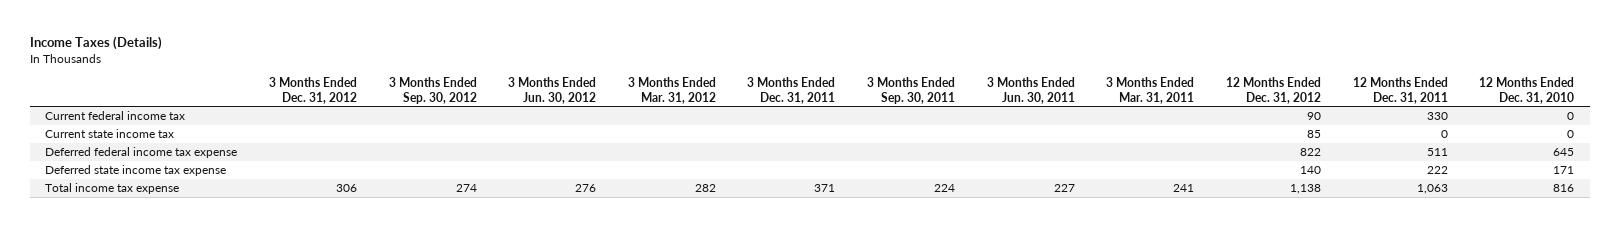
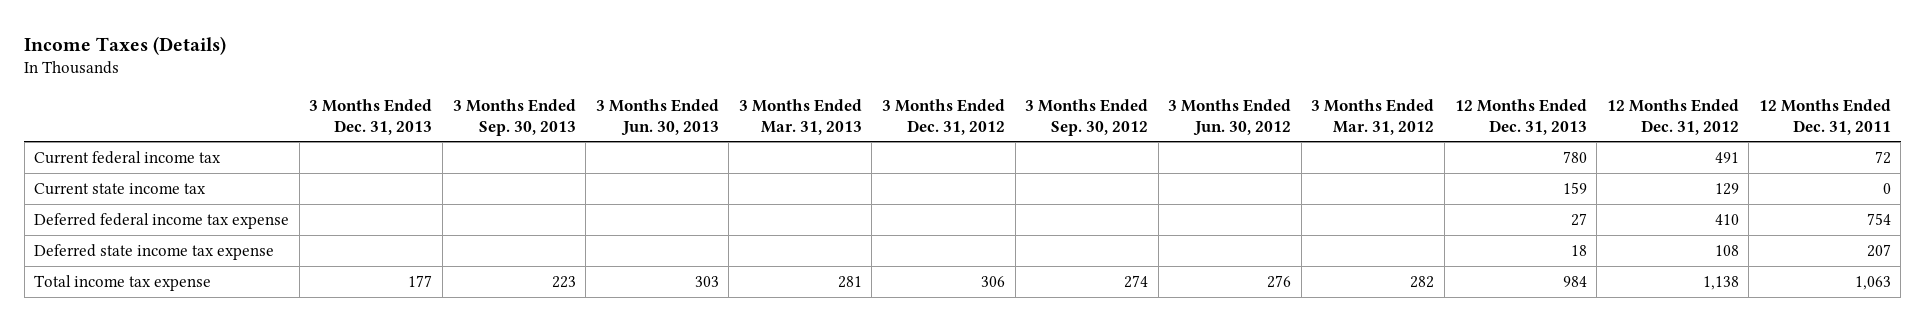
[747,77,836,104] 3 Months Ended Dec. 31, 2011 -> none
[867,77,956,104] 3 Months Ended Sep. 30, 2011 -> none
[986,77,1075,104] 3 Months Ended Jun. 30, 2011 -> none
[1106,77,1195,104] 3 Months Ended Mar. 31, 2011 -> none
[1479,77,1575,104] 12 Months Ended Dec. 31, 2010 -> none
none -> [309,99,433,135] 3 Months Ended Dec. 31, 2013
none -> [452,99,576,136] 3 Months Ended Sep. 30, 2013
none -> [595,99,719,136] 3 Months Ended Jun. 30, 2013
none -> [738,99,862,135] 3 Months Ended Mar. 31, 2013
none -> [1454,99,1587,135] 12 Months Ended Dec. 31, 2013
[1306,111,1321,120] 90 -> [1714,151,1739,163] 491
[1426,111,1448,120] 330 -> [1874,150,1891,164] 72
[1306,129,1321,138] 85 -> [1714,182,1739,195] 129
[1299,147,1321,156] 822 -> [1714,213,1739,225] 410
[1426,147,1448,156] 511 -> [1866,212,1891,225] 754
[1299,165,1321,174] 140 -> [1714,244,1739,256] 108
[1426,165,1448,174] 222 -> [1866,243,1891,257] 207

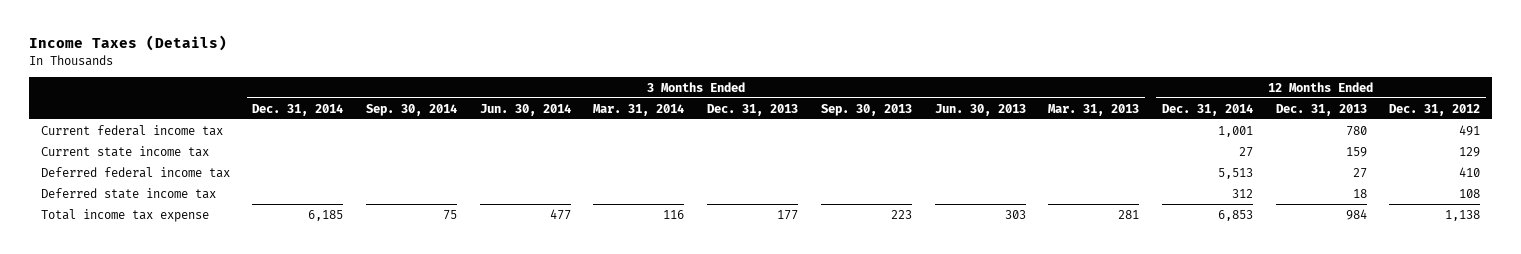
[881,99,1005,135] 3 Months Ended Dec. 31, 2012 -> none
[1025,99,1149,136] 3 Months Ended Sep. 30, 2012 -> none
[1168,99,1292,136] 3 Months Ended Jun. 30, 2012 -> none
[1311,99,1435,135] 3 Months Ended Mar. 31, 2012 -> none
[1758,99,1891,135] 12 Months Ended Dec. 31, 2011 -> none
none -> [252,103,344,116] Dec. 31, 2014
none -> [366,103,458,116] Sep. 30, 2014
none -> [479,103,571,116] Jun. 30, 2014
none -> [593,103,685,116] Mar. 31, 2014
none -> [1161,103,1253,116] Dec. 31, 2014
[34,212,290,229] Deferred federal income tax expense -> [40,166,230,178] Deferred federal income tax
[34,243,275,260] Deferred state income tax expense -> [40,187,216,199] Deferred state income tax

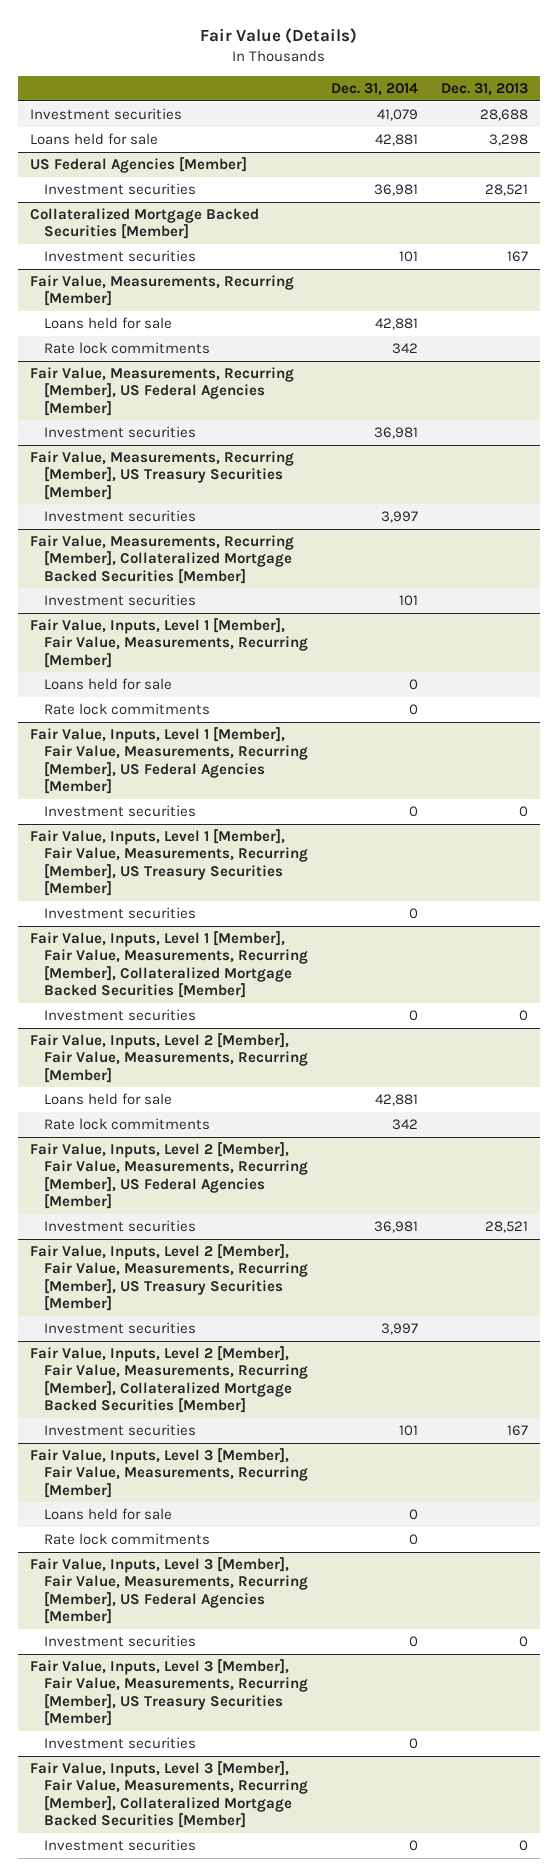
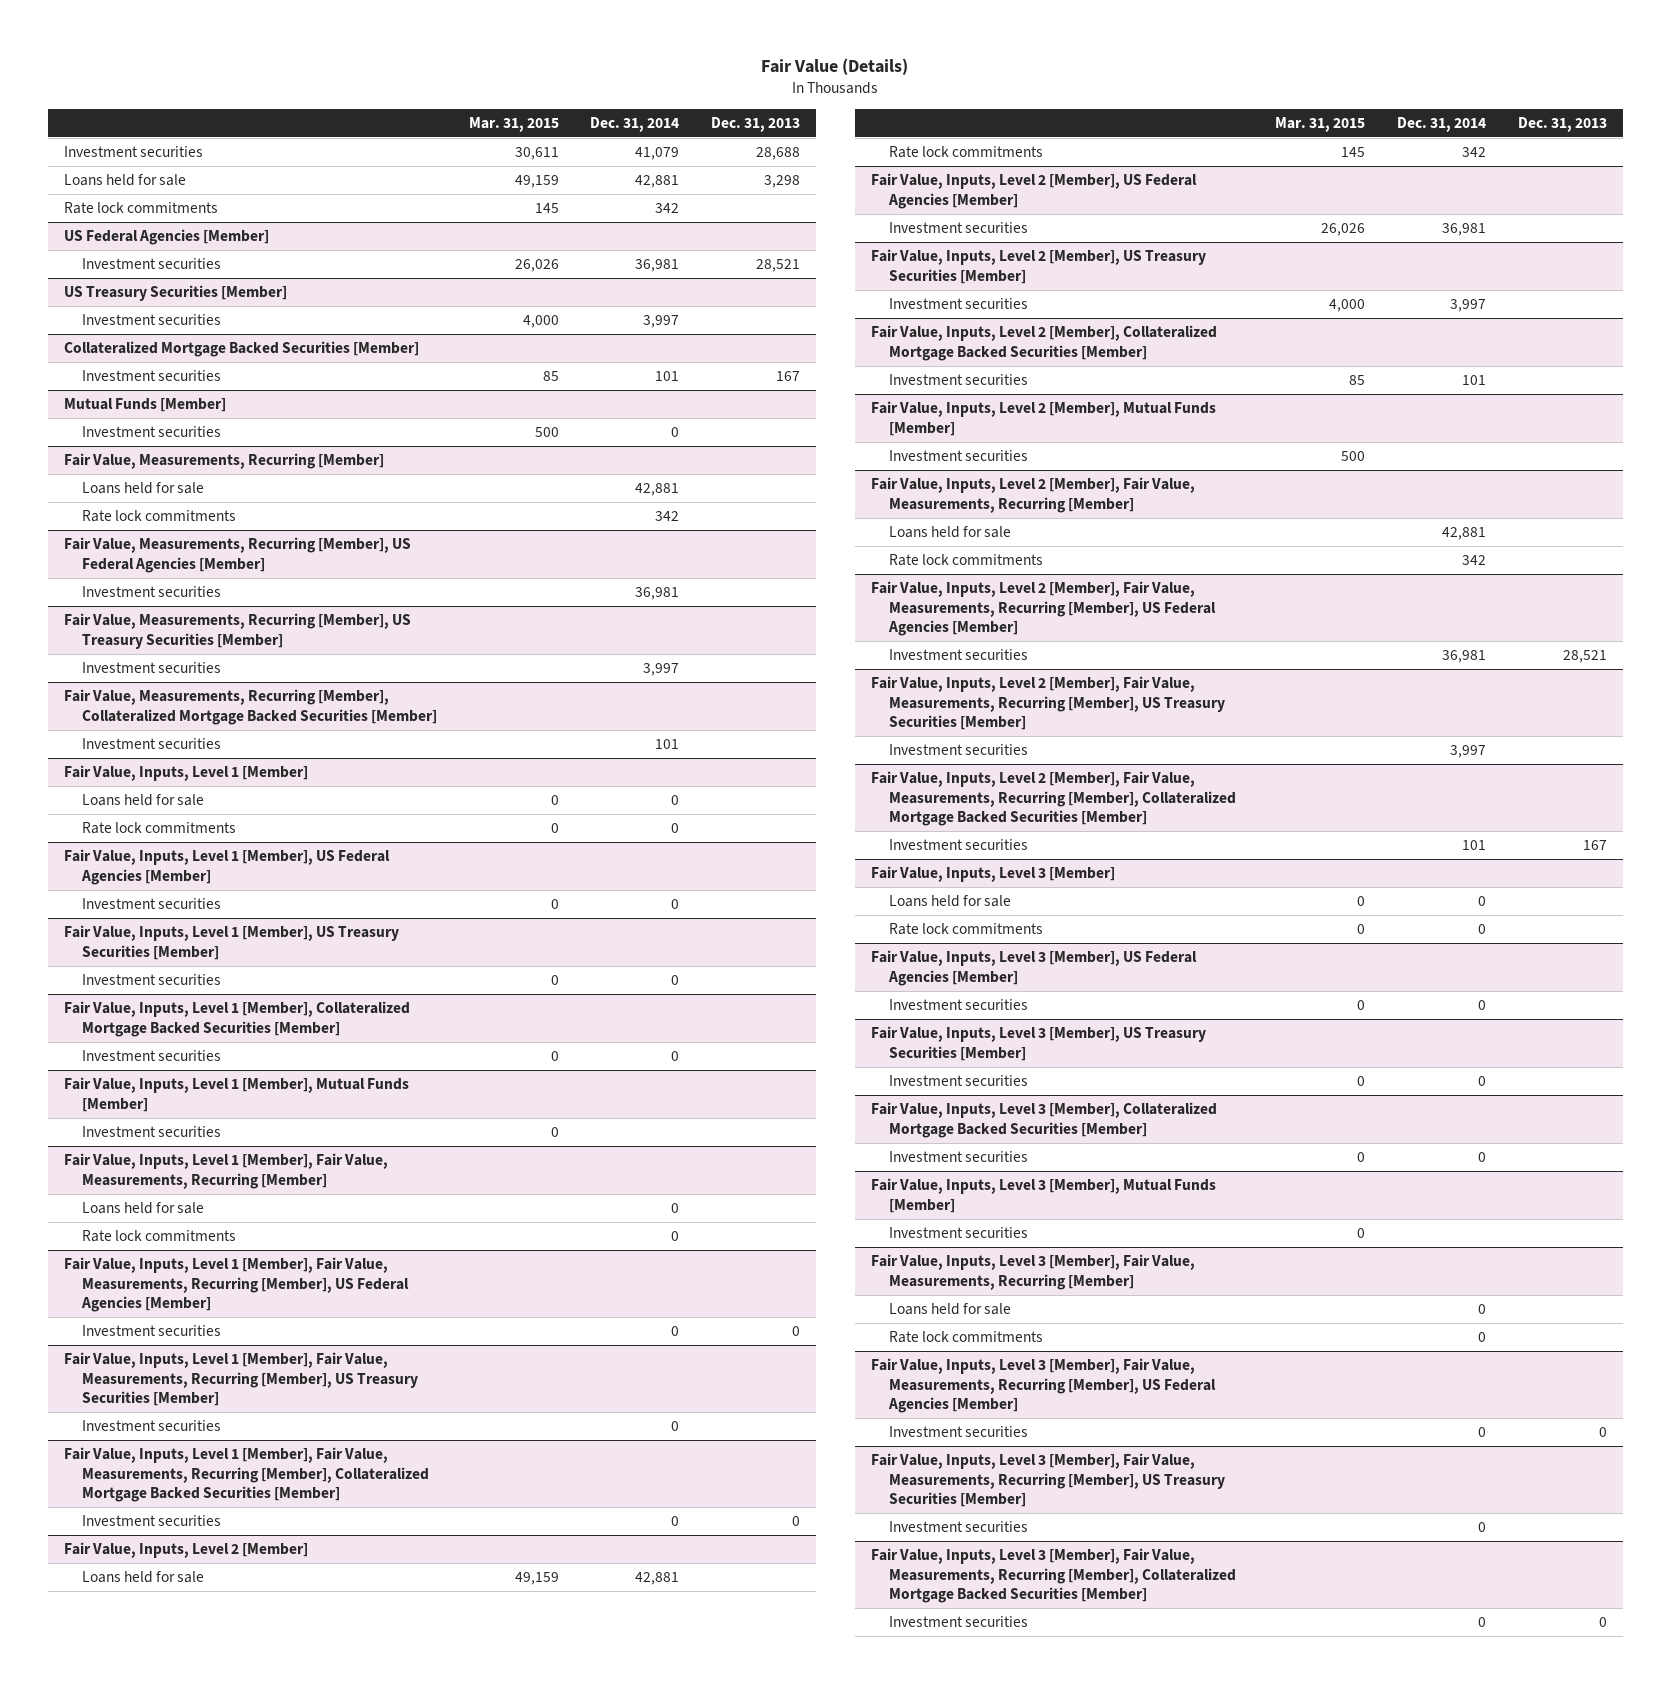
none -> [468,116,559,132] Mar. 31, 2015
none -> [63,202,218,215] Rate lock commitments
none -> [63,285,287,302] US Treasury Securities [Member]
none -> [81,314,221,326] Investment securities
none -> [63,398,226,413] Mutual Funds [Member]
none -> [81,426,221,438] Investment securities
none -> [63,765,308,782] Fair Value, Inputs, Level 1 [Member]
none -> [81,794,204,807] Loans held for sale
none -> [81,822,236,835] Rate lock commitments
none -> [63,849,390,885] Fair Value, Inputs, Level 1 [Member], US Federal Agencies [Member]
none -> [81,898,221,910] Investment securities
none -> [63,925,399,960] Fair Value, Inputs, Level 1 [Member], US Treasury Securities [Member]
none -> [81,974,221,986] Investment securities
none -> [63,1001,410,1037] Fair Value, Inputs, Level 1 [Member], Collateralized Mortgage Backed Securities [Member]
none -> [81,1050,221,1062] Investment securities
none -> [63,1077,409,1112] Fair Value, Inputs, Level 1 [Member], Mutual Funds [Member]
none -> [81,1126,221,1138] Investment securities
none -> [63,1542,308,1559] Fair Value, Inputs, Level 2 [Member]
none -> [81,1571,204,1584] Loans held for sale
none -> [888,146,1043,159] Rate lock commitments
none -> [870,173,1197,209] Fair Value, Inputs, Level 2 [Member], US Federal Agencies [Member]
none -> [888,222,1028,234] Investment securities
none -> [870,249,1206,284] Fair Value, Inputs, Level 2 [Member], US Treasury Securities [Member]
none -> [888,298,1028,310] Investment securities
none -> [870,325,1217,361] Fair Value, Inputs, Level 2 [Member], Collateralized Mortgage Backed Securities [Member]
none -> [888,374,1028,386] Investment securities
none -> [870,401,1216,436] Fair Value, Inputs, Level 2 [Member], Mutual Funds [Member]
none -> [888,450,1028,462] Investment securities
none -> [870,866,1115,883] Fair Value, Inputs, Level 3 [Member]
none -> [888,895,1011,908] Loans held for sale
none -> [888,923,1043,936] Rate lock commitments
none -> [870,950,1197,986] Fair Value, Inputs, Level 3 [Member], US Federal Agencies [Member]
none -> [888,999,1028,1011] Investment securities
none -> [870,1026,1206,1061] Fair Value, Inputs, Level 3 [Member], US Treasury Securities [Member]
none -> [888,1075,1028,1087] Investment securities
none -> [870,1102,1217,1138] Fair Value, Inputs, Level 3 [Member], Collateralized Mortgage Backed Securities [Member]
none -> [888,1151,1028,1163] Investment securities
none -> [870,1178,1216,1213] Fair Value, Inputs, Level 3 [Member], Mutual Funds [Member]
none -> [888,1227,1028,1239] Investment securities

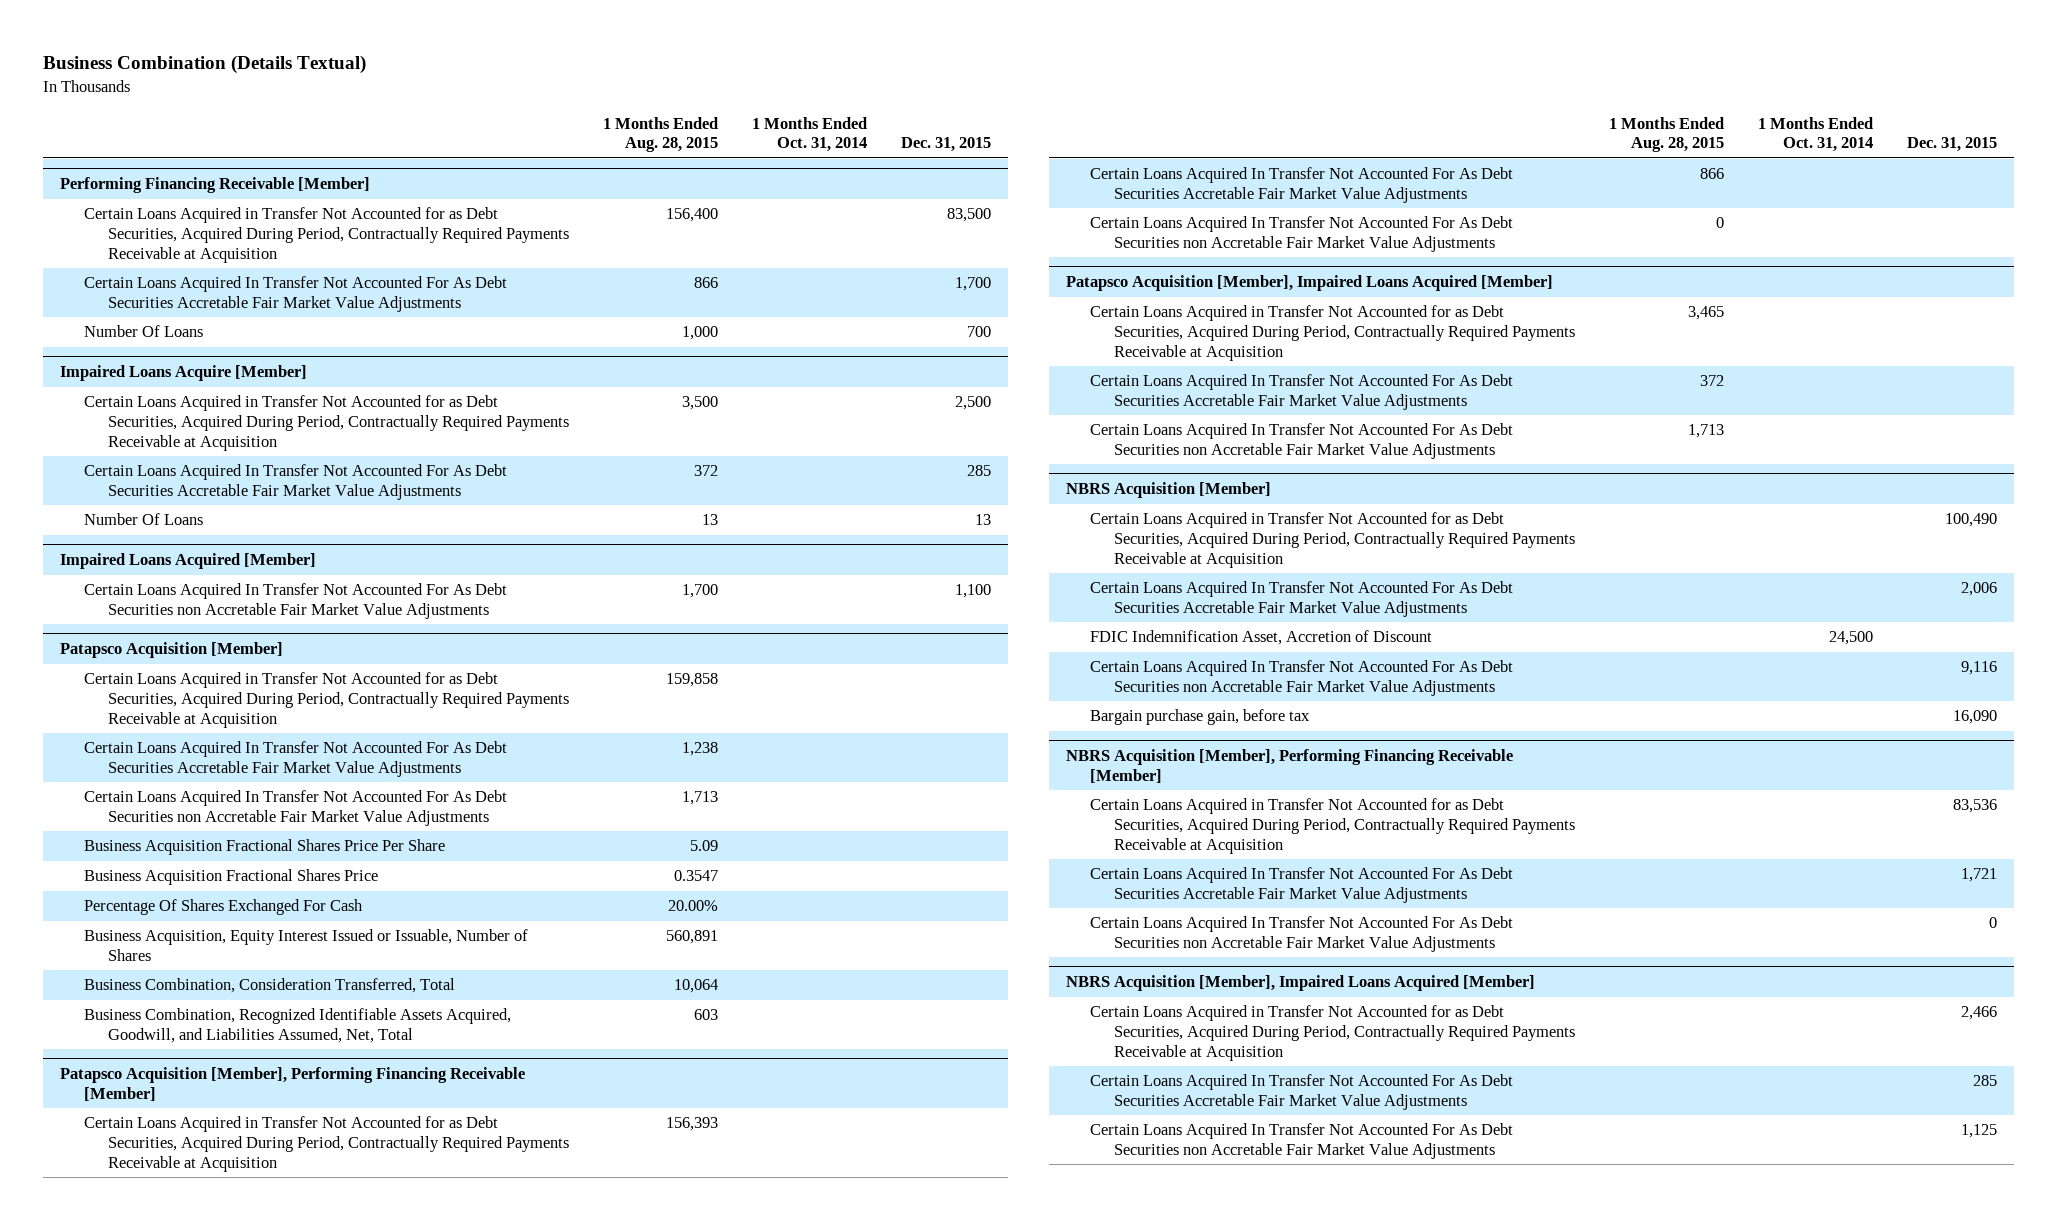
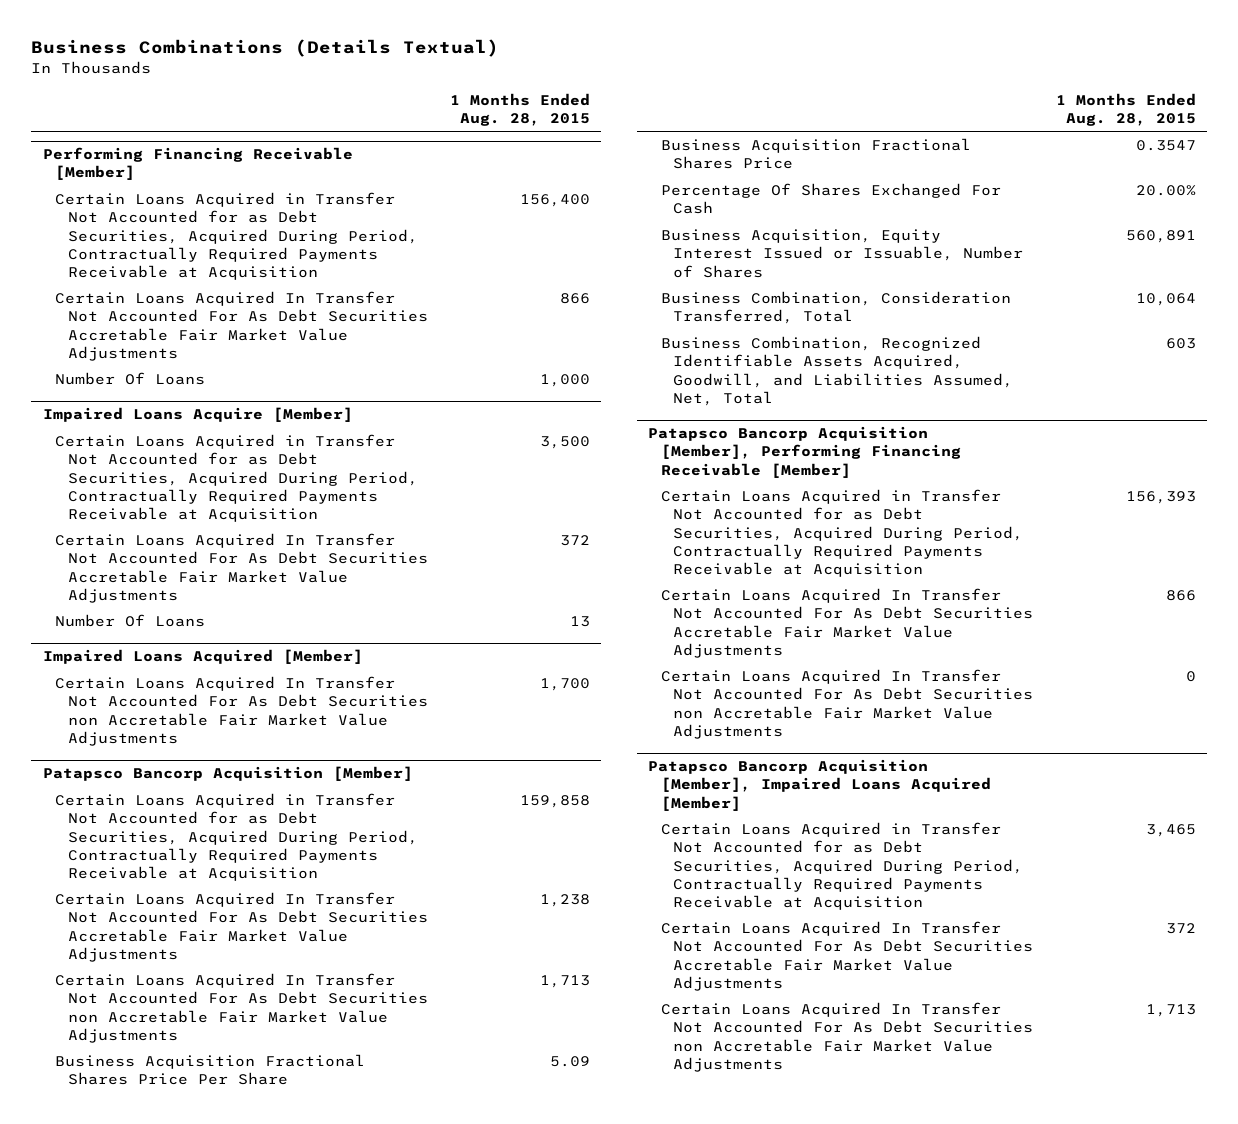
[43,55,367,75] Business Combination (Details Textual) -> [31,39,500,58] Business Combinations (Details Textual)
[751,116,867,153] 1 Months Ended Oct. 31, 2014 -> none
[900,137,991,153] Dec. 31, 2015 -> none
[60,642,284,659] Patapsco Acquisition [Member] -> [42,766,413,782] Patapsco Bancorp Acquisition [Member]
[60,1067,526,1101] Patapsco Acquisition [Member], Performing Financing Receivable [Member] -> [648,426,961,478] Patapsco Bancorp Acquisition [Member], Performing Financing Receivable [Member]
[1066,275,1554,292] Patapsco Acquisition [Member], Impaired Loans Acquired [Member] -> [648,759,991,811] Patapsco Bancorp Acquisition [Member], Impaired Loans Acquired [Member]
[1066,482,1272,499] NBRS Acquisition [Member] -> none
[1090,512,1576,568] Certain Loans Acquired in Transfer Not Accounted for as Debt Securities, Acquired During Period, Contractually Required Payments Receivable at Acquisition -> none
[1090,581,1514,617] Certain Loans Acquired In Transfer Not Accounted For As Debt Securities Accretable Fair Market Value Adjustments -> none
[1090,630,1433,646] FDIC Indemnification Asset, Accretion of Discount -> none
[1090,660,1514,696] Certain Loans Acquired In Transfer Not Accounted For As Debt Securities non Accretable Fair Market Value Adjustments -> none
[1090,709,1311,726] Bargain purchase gain, before tax -> none
[1066,749,1514,783] NBRS Acquisition [Member], Performing Financing Receivable [Member] -> none
[1090,798,1576,854] Certain Loans Acquired in Transfer Not Accounted for as Debt Securities, Acquired During Period, Contractually Required Payments Receivable at Acquisition -> none
[1090,867,1514,903] Certain Loans Acquired In Transfer Not Accounted For As Debt Securities Accretable Fair Market Value Adjustments -> none
[1090,916,1514,952] Certain Loans Acquired In Transfer Not Accounted For As Debt Securities non Accretable Fair Market Value Adjustments -> none
[1066,975,1536,992] NBRS Acquisition [Member], Impaired Loans Acquired [Member] -> none
[1090,1005,1576,1061] Certain Loans Acquired in Transfer Not Accounted for as Debt Securities, Acquired During Period, Contractually Required Payments Receivable at Acquisition -> none
[1090,1074,1514,1110] Certain Loans Acquired In Transfer Not Accounted For As Debt Securities Accretable Fair Market Value Adjustments -> none
[1090,1123,1514,1159] Certain Loans Acquired In Transfer Not Accounted For As Debt Securities non Accretable Fair Market Value Adjustments -> none

